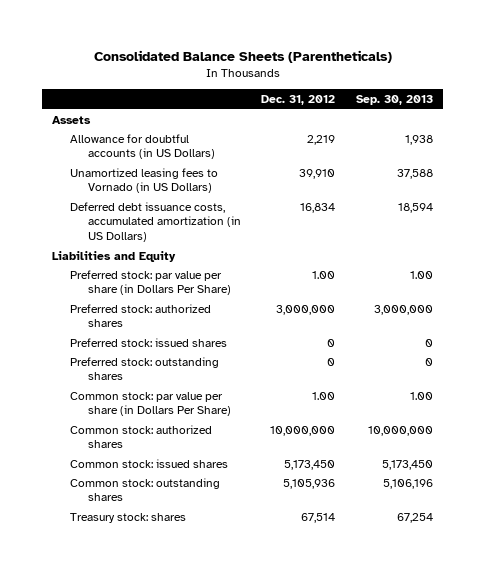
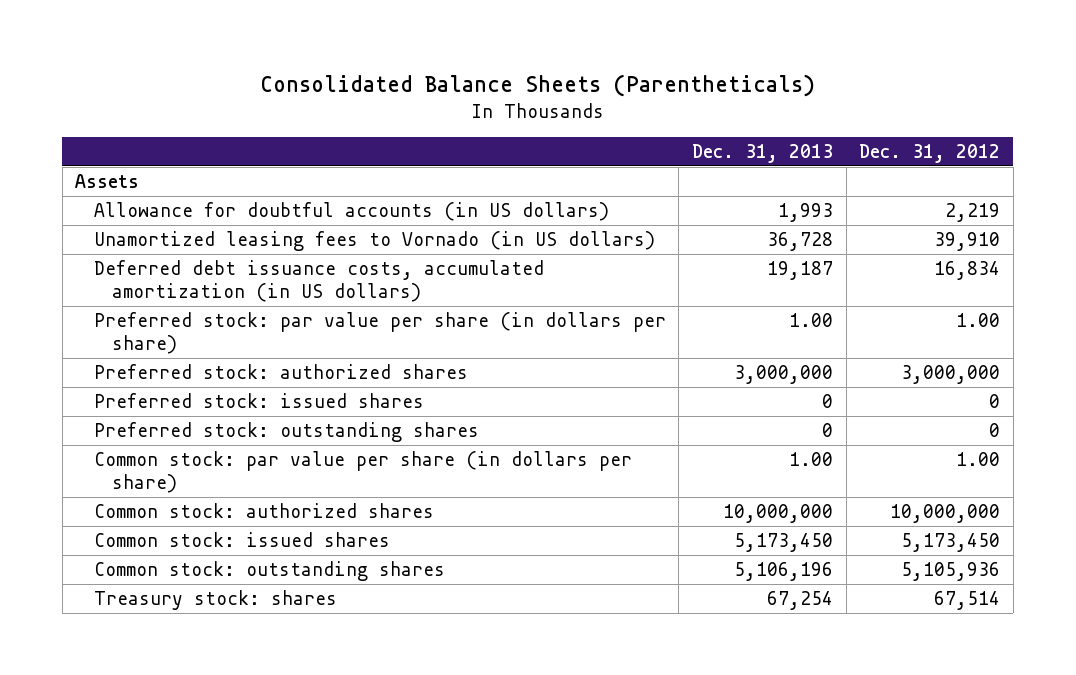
[355,95,433,106] Sep. 30, 2013 -> none
none -> [692,143,834,163] Dec. 31, 2013
[52,250,177,262] Liabilities and Equity -> none
[70,133,215,160] Allowance for doubtful accounts (in US Dollars) -> [93,202,609,222] Allowance for doubtful accounts (in US dollars)
[70,167,219,194] Unamortized leasing fees to Vornado (in US Dollars) -> [93,231,655,252] Unamortized leasing fees to Vornado (in US dollars)
[70,201,241,243] Deferred debt issuance costs, accumulated amortization (in US Dollars) -> [93,260,544,303] Deferred debt issuance costs, accumulated amortization (in US dollars)
[70,269,231,296] Preferred stock: par value per share (in Dollars Per Share) -> [93,312,666,355] Preferred stock: par value per share (in dollars per share)
[70,391,231,417] Common stock: par value per share (in Dollars Per Share) -> [93,451,632,494] Common stock: par value per share (in dollars per share)

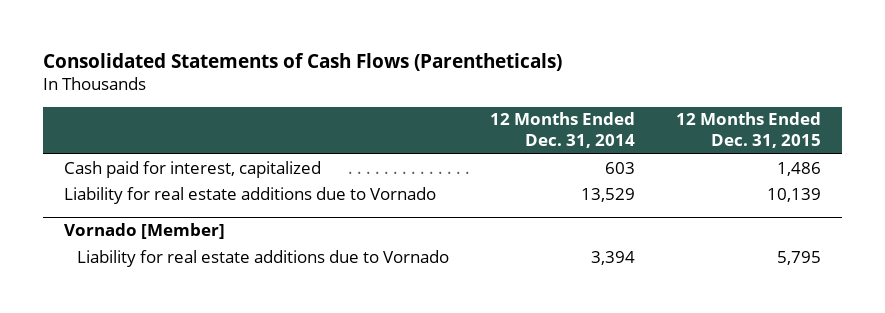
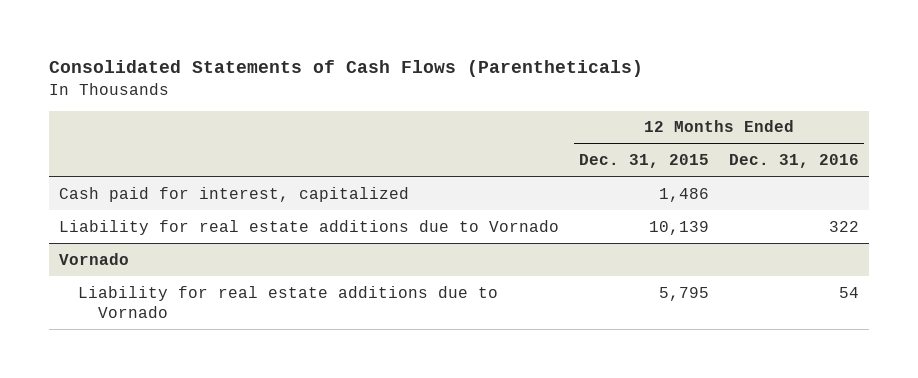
[490,112,636,149] 12 Months Ended Dec. 31, 2014 -> none
none -> [728,154,859,169] Dec. 31, 2016
[63,223,225,240] Vornado [Member] -> [58,252,129,265] Vornado

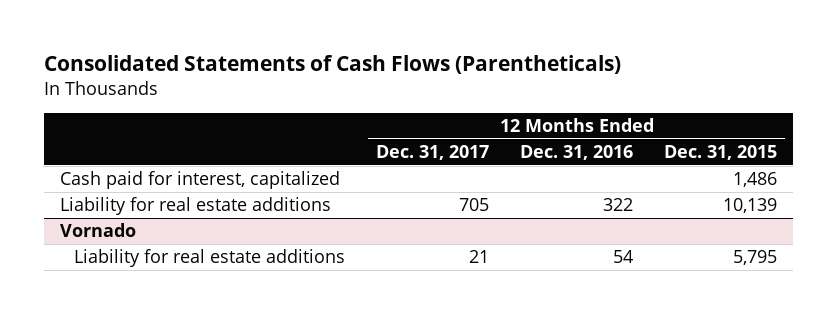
none -> [375,145,489,161] Dec. 31, 2017
[58,219,559,235] Liability for real estate additions due to Vornado -> [59,197,331,216] Liability for real estate additions
[78,285,499,319] Liability for real estate additions due to Vornado -> [73,249,345,268] Liability for real estate additions

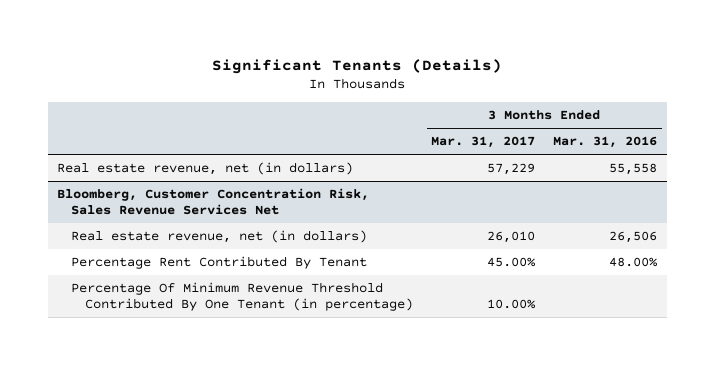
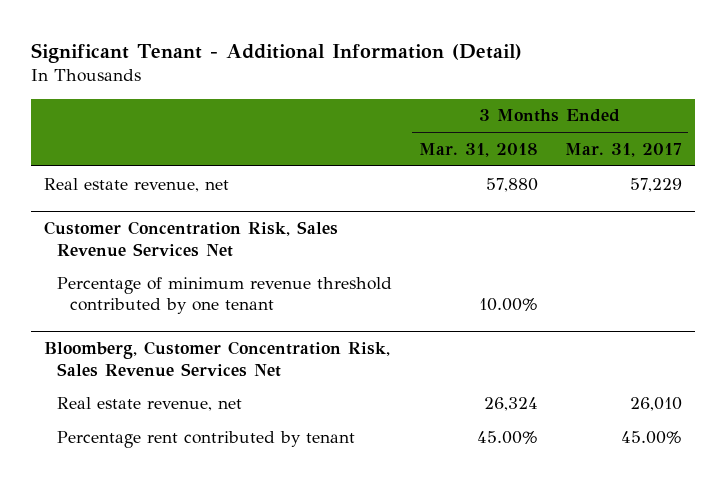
[212,58,503,74] Significant Tenants (Details) -> [30,42,522,63] Significant Tenant - Additional Information (Detail)
[553,136,658,149] Mar. 31, 2016 -> none
none -> [418,142,538,157] Mar. 31, 2018
[57,162,354,176] Real estate revenue, net (in dollars) -> [44,177,230,192] Real estate revenue, net
none -> [44,221,339,257] Customer Concentration Risk, Sales Revenue Services Net
none -> [57,276,393,315] Percentage of minimum revenue threshold contributed by one tenant
[71,282,414,312] Percentage Of Minimum Revenue Threshold Contributed By One Tenant (in percentage) -> none
[71,230,368,244] Real estate revenue, net (in dollars) -> [57,396,243,411] Real estate revenue, net
[71,256,368,270] Percentage Rent Contributed By Tenant -> [57,430,356,448] Percentage rent contributed by tenant

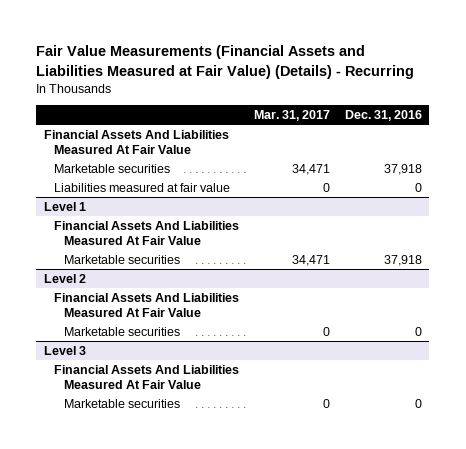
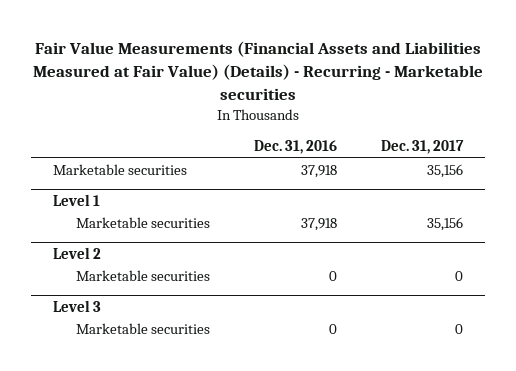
[36,44,415,79] Fair Value Measurements (Financial Assets and Liabilities Measured at Fair Value) (Details) - Recurring -> [33,40,484,101] Fair Value Measurements (Financial Assets and Liabilities Measured at Fair Value) (Details) - Recurring - Marketable securities
[253,110,330,122] Mar. 31, 2017 -> none
none -> [381,140,465,155] Dec. 31, 2017
[43,129,229,155] Financial Assets And Liabilities Measured At Fair Value -> none
[54,182,231,192] Liabilities measured at fair value -> none
[54,220,240,246] Financial Assets And Liabilities Measured At Fair Value -> none
[54,292,240,318] Financial Assets And Liabilities Measured At Fair Value -> none
[54,364,240,390] Financial Assets And Liabilities Measured At Fair Value -> none

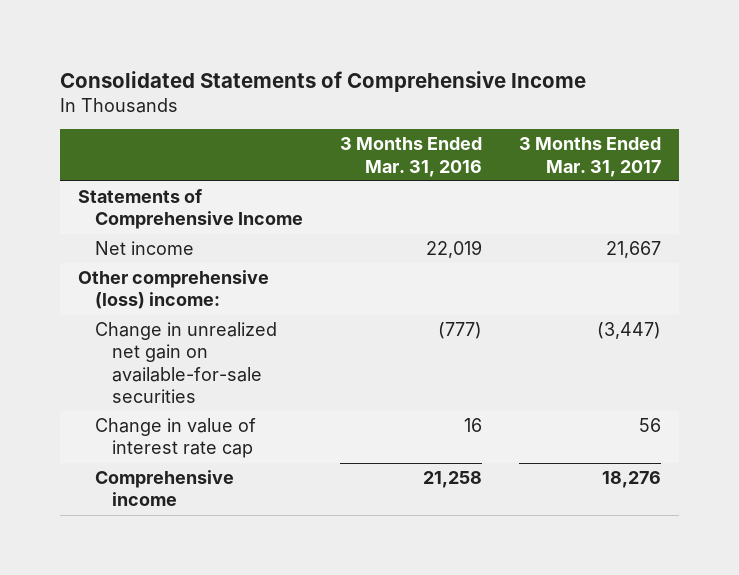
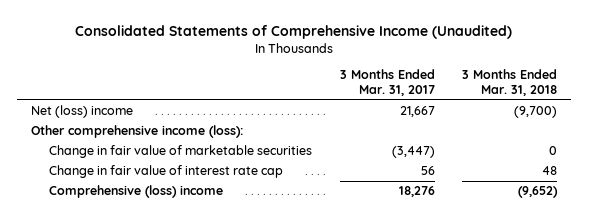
[59,70,586,92] Consolidated Statements of Comprehensive Income -> [75,25,513,40] Consolidated Statements of Comprehensive Income (Unaudited)
[339,137,482,177] 3 Months Ended Mar. 31, 2016 -> none
none -> [462,69,558,97] 3 Months Ended Mar. 31, 2018
[78,189,303,230] Statements of Comprehensive Income -> none
[94,241,194,256] Net income -> [31,105,134,119] Net (loss) income
[78,270,270,310] Other comprehensive (loss) income: -> [31,125,244,139] Other comprehensive income (loss):
[94,322,277,404] Change in unrealized net gain on available-for-sale securities -> [48,145,312,159] Change in fair value of marketable securities
[94,418,256,459] Change in value of interest rate cap -> [48,165,283,179] Change in fair value of interest rate cap
[94,470,234,507] Comprehensive income -> [48,185,223,199] Comprehensive (loss) income

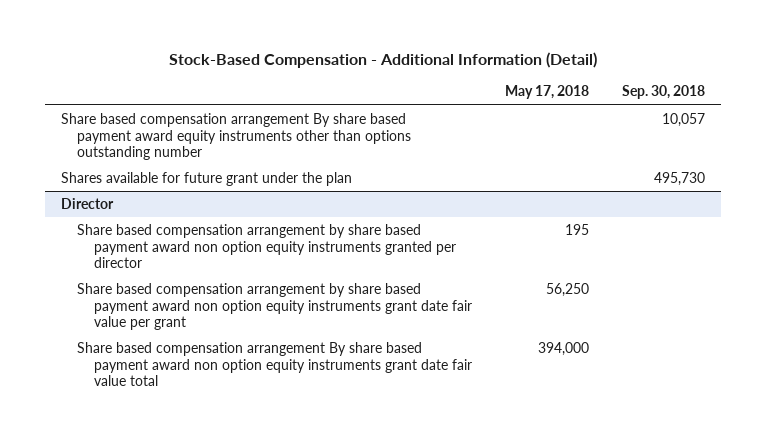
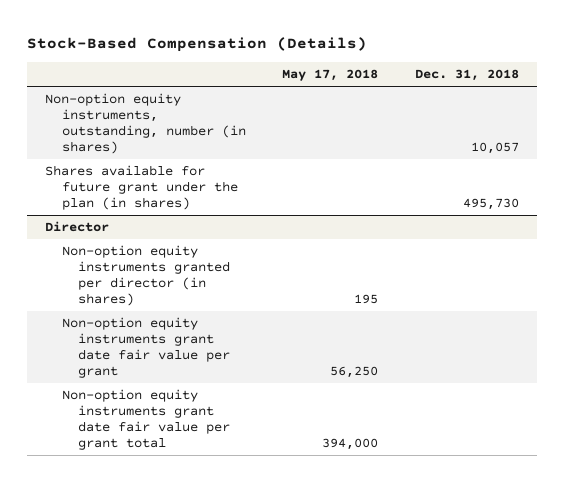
[168,52,597,69] Stock-Based Compensation - Additional Information (Detail) -> [26,37,367,53] Stock-Based Compensation (Details)
[621,85,705,100] Sep. 30, 2018 -> none
none -> [414,69,519,82] Dec. 31, 2018
[61,112,412,161] Share based compensation arrangement By share based payment award equity instruments other than options outstanding number -> [45,93,246,155] Non-option equity instruments, outstanding, number (in shares)
[61,171,353,186] Shares available for future grant under the plan -> [45,165,238,211] Shares available for future grant under the plan (in shares)
[77,223,456,269] Share based compensation arrangement by share based payment award non option equity instruments granted per director -> [61,245,231,307] Non-option equity instruments granted per director (in shares)
[77,282,472,331] Share based compensation arrangement by share based payment award non option equity instruments grant date fair value per grant -> [61,317,231,379] Non-option equity instruments grant date fair value per grant
[77,341,472,387] Share based compensation arrangement By share based payment award non option equity instruments grant date fair value total -> [61,389,231,451] Non-option equity instruments grant date fair value per grant total

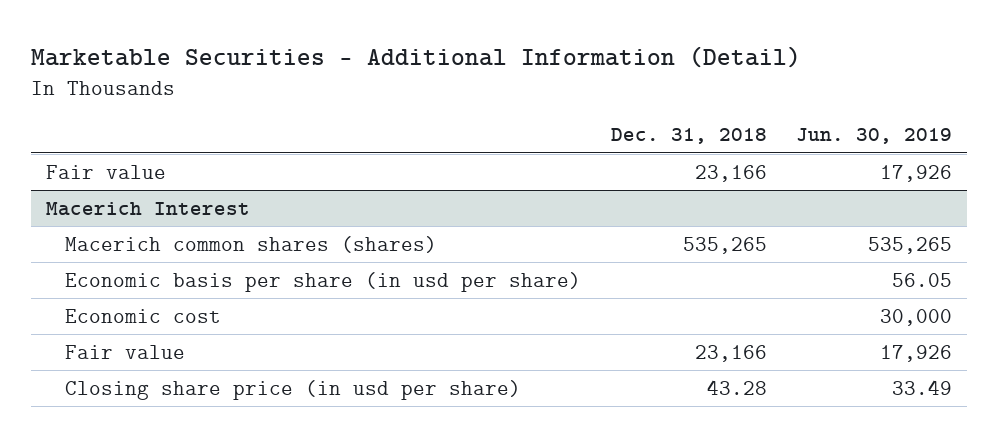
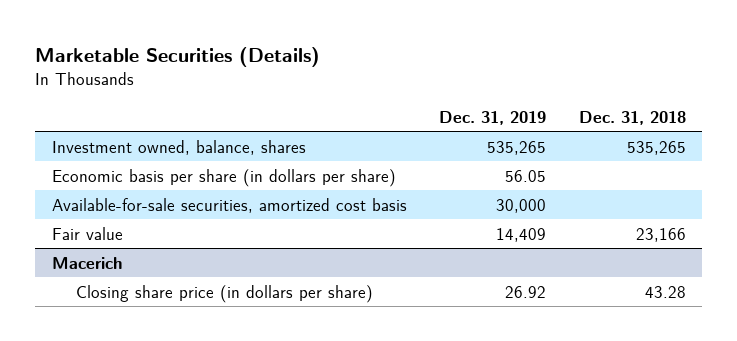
[31,46,802,69] Marketable Securities - Additional Information (Detail) -> [35,46,321,67] Marketable Securities (Details)
[796,128,953,145] Jun. 30, 2019 -> none
none -> [439,110,547,125] Dec. 31, 2019
[45,164,166,179] Fair value -> none
[45,201,250,216] Macerich Interest -> none
[65,235,438,253] Macerich common shares (shares) -> [51,139,306,155] Investment owned, balance, shares
[65,271,582,292] Economic basis per share (in usd per share) -> [51,168,396,187] Economic basis per share (in dollars per share)
[65,308,222,323] Economic cost -> [51,197,407,213] Available-for-sale securities, amortized cost basis
none -> [51,256,123,269] Macerich
[65,379,522,400] Closing share price (in usd per share) -> [76,284,374,303] Closing share price (in dollars per share)

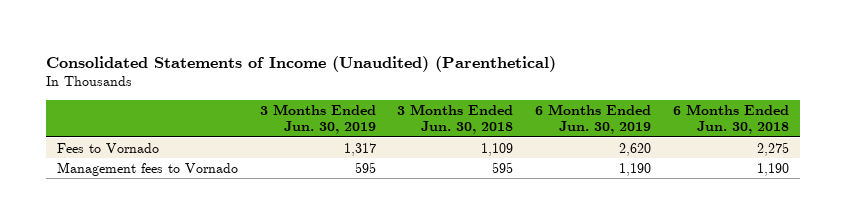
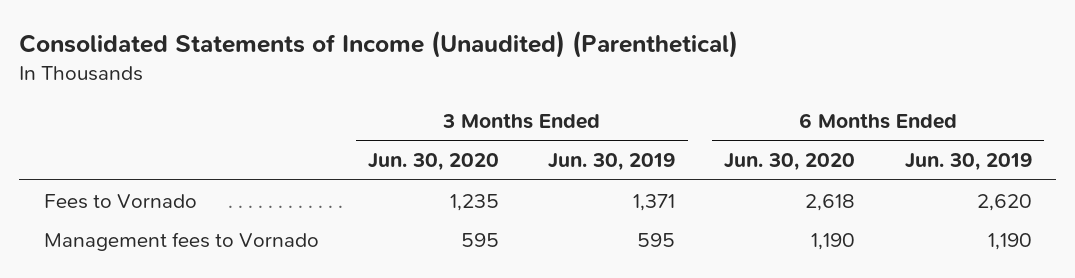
[397,104,514,135] 3 Months Ended Jun. 30, 2018 -> none
[673,104,790,135] 6 Months Ended Jun. 30, 2018 -> none
none -> [367,153,499,172] Jun. 30, 2020
none -> [724,153,856,172] Jun. 30, 2020
[343,142,376,156] 1,317 -> [633,193,676,211] 1,371

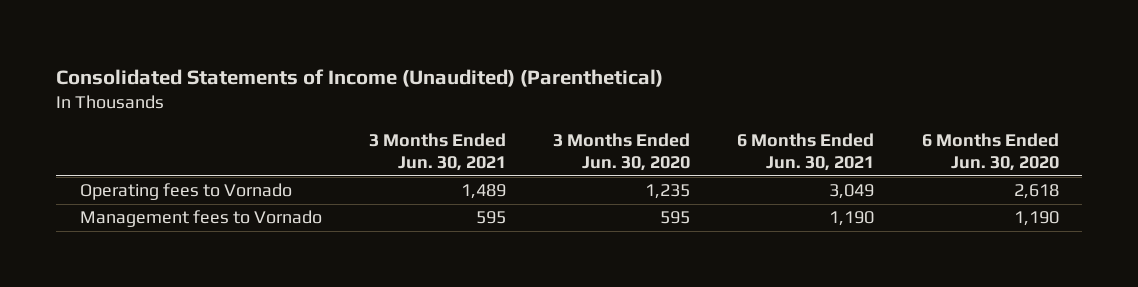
[548,153,676,172] Jun. 30, 2019 -> none
[904,153,1032,172] Jun. 30, 2019 -> none
none -> [368,132,506,172] 3 Months Ended Jun. 30, 2021
none -> [737,132,875,172] 6 Months Ended Jun. 30, 2021
[43,193,197,209] Fees to Vornado -> [79,183,292,201] Operating fees to Vornado

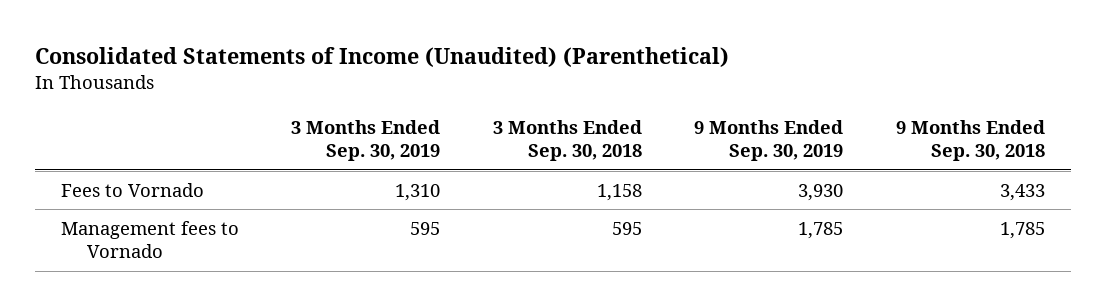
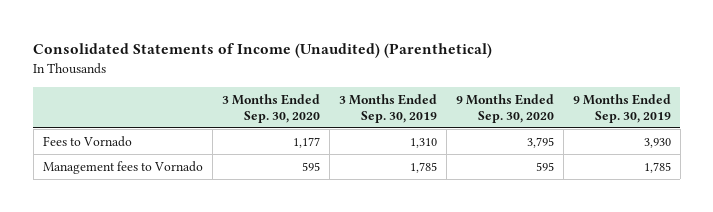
[492,119,642,162] 3 Months Ended Sep. 30, 2018 -> none
[895,119,1045,162] 9 Months Ended Sep. 30, 2018 -> none
none -> [221,93,320,123] 3 Months Ended Sep. 30, 2020
none -> [455,93,554,123] 9 Months Ended Sep. 30, 2020
[410,221,441,235] 595 -> [409,162,437,174] 1,785

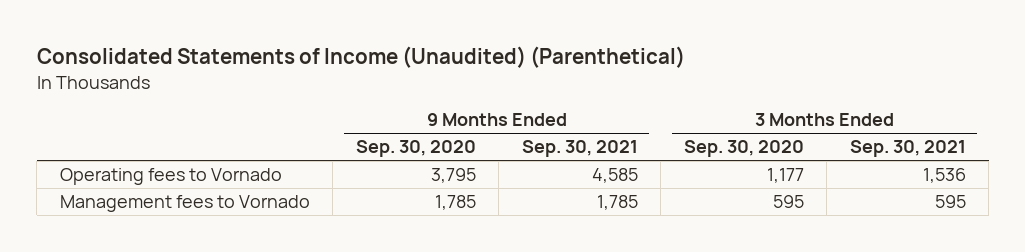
[338,93,437,123] 3 Months Ended Sep. 30, 2019 -> none
[572,93,671,123] 9 Months Ended Sep. 30, 2019 -> none
none -> [521,140,638,158] Sep. 30, 2021
none -> [849,140,966,158] Sep. 30, 2021
[42,136,132,148] Fees to Vornado -> [59,168,282,186] Operating fees to Vornado
[535,162,554,172] 595 -> [434,195,476,211] 1,785

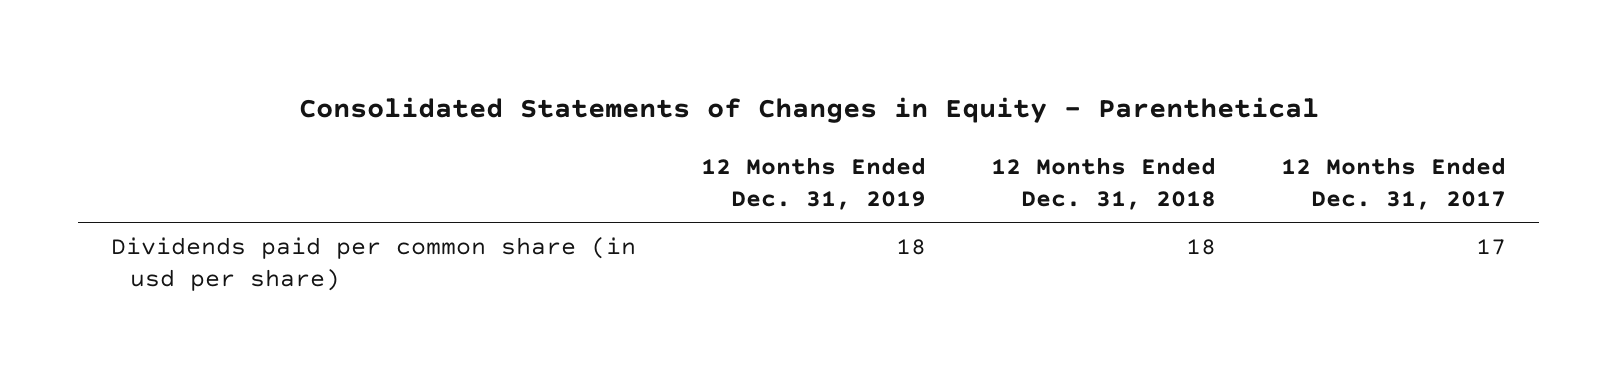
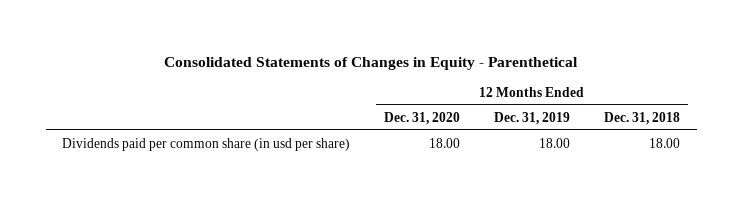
[1281,156,1507,210] 12 Months Ended Dec. 31, 2017 -> none
none -> [384,111,461,125] Dec. 31, 2020
[896,239,927,256] 18 -> [538,137,570,148] 18.00
[1186,239,1217,256] 18 -> [648,137,680,148] 18.00

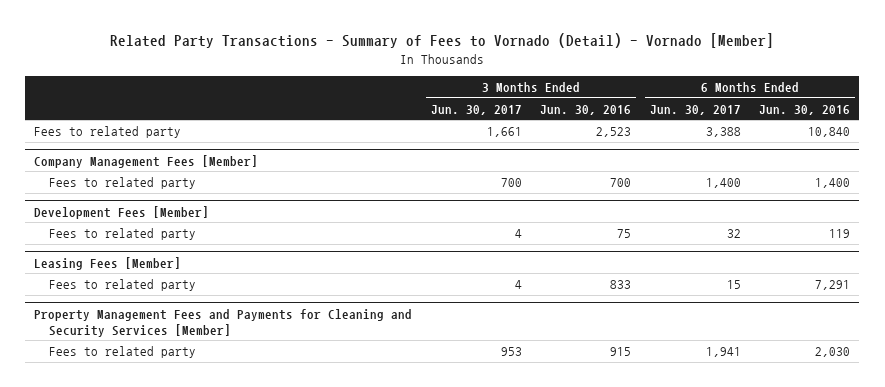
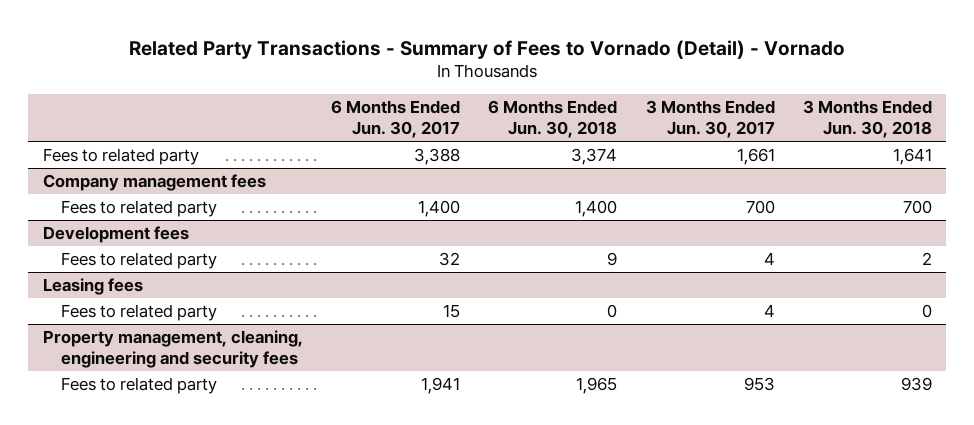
[110,33,775,49] Related Party Transactions - Summary of Fees to Vornado (Detail) - Vornado [Member] -> [129,39,846,59] Related Party Transactions - Summary of Fees to Vornado (Detail) - Vornado
[540,104,632,115] Jun. 30, 2016 -> none
[759,104,851,115] Jun. 30, 2016 -> none
none -> [488,100,618,139] 6 Months Ended Jun. 30, 2018
none -> [802,100,932,139] 3 Months Ended Jun. 30, 2018
[34,154,259,168] Company Management Fees [Member] -> [42,174,266,192] Company management fees
[34,205,210,219] Development Fees [Member] -> [42,226,189,244] Development fees
[34,256,182,270] Leasing Fees [Member] -> [42,278,143,296] Leasing fees
[34,308,413,337] Property Management Fees and Payments for Cleaning and Security Services [Member] -> [42,330,303,368] Property management, cleaning, engineering and security fees

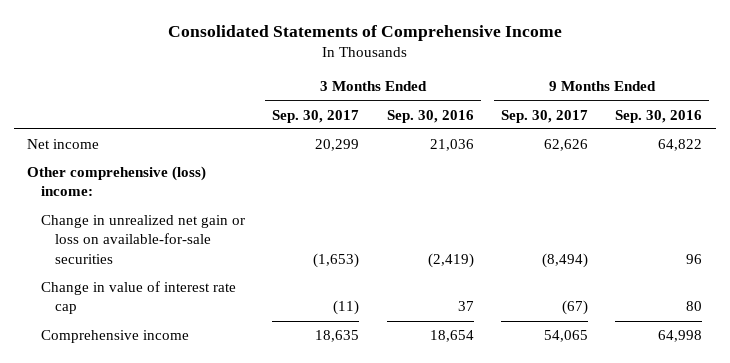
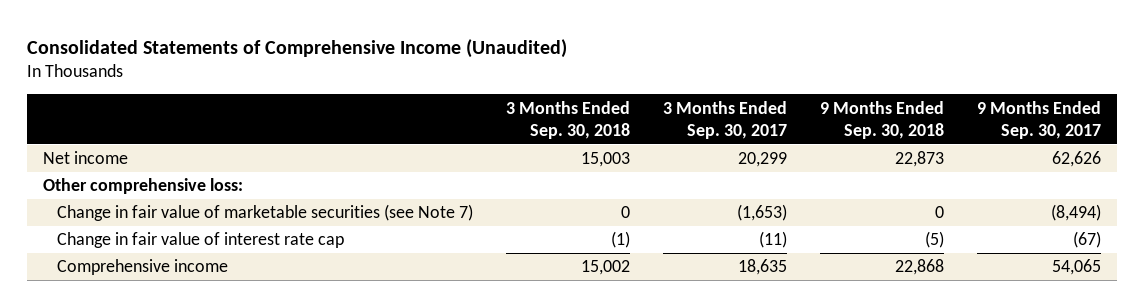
[167,24,562,41] Consolidated Statements of Comprehensive Income -> [27,38,568,58] Consolidated Statements of Comprehensive Income (Unaudited)
[386,109,474,123] Sep. 30, 2016 -> none
[615,109,703,123] Sep. 30, 2016 -> none
none -> [506,100,631,139] 3 Months Ended Sep. 30, 2018
none -> [820,100,945,139] 9 Months Ended Sep. 30, 2018
[27,166,207,197] Other comprehensive (loss) income: -> [43,178,244,195] Other comprehensive loss:
[40,215,245,264] Change in unrealized net gain or loss on available-for-sale securities -> [57,204,474,222] Change in fair value of marketable securities (see Note 7)
[40,281,236,315] Change in value of interest rate cap -> [57,232,345,249] Change in fair value of interest rate cap

